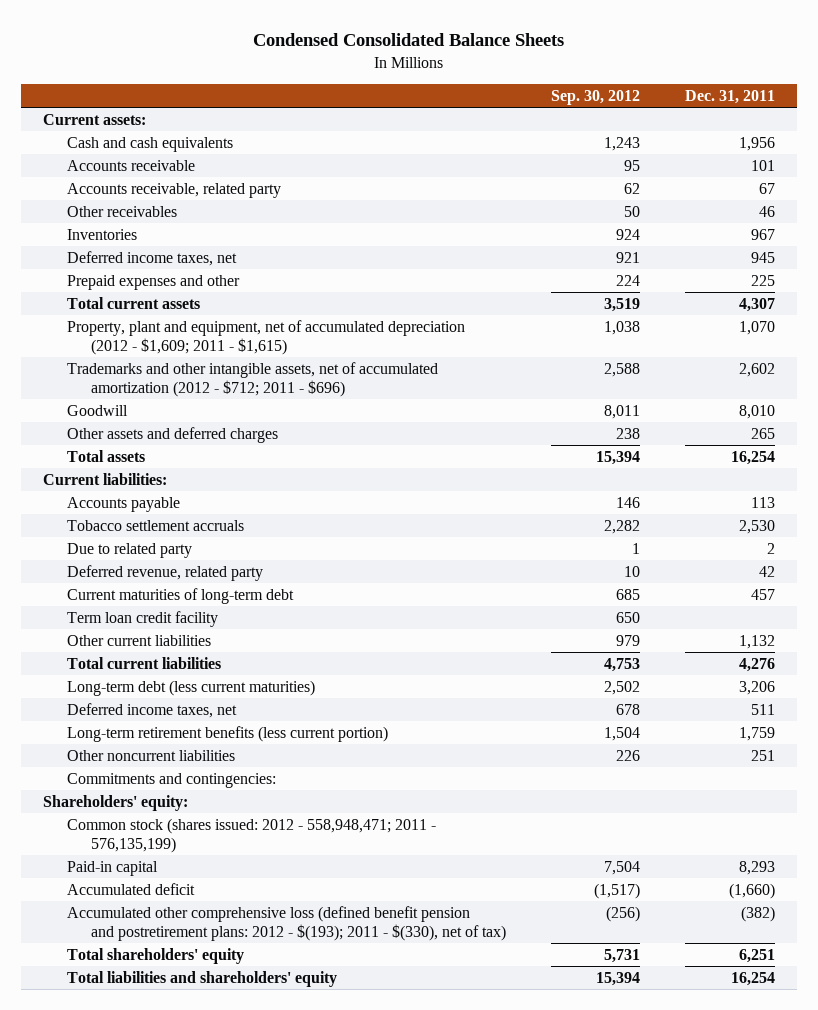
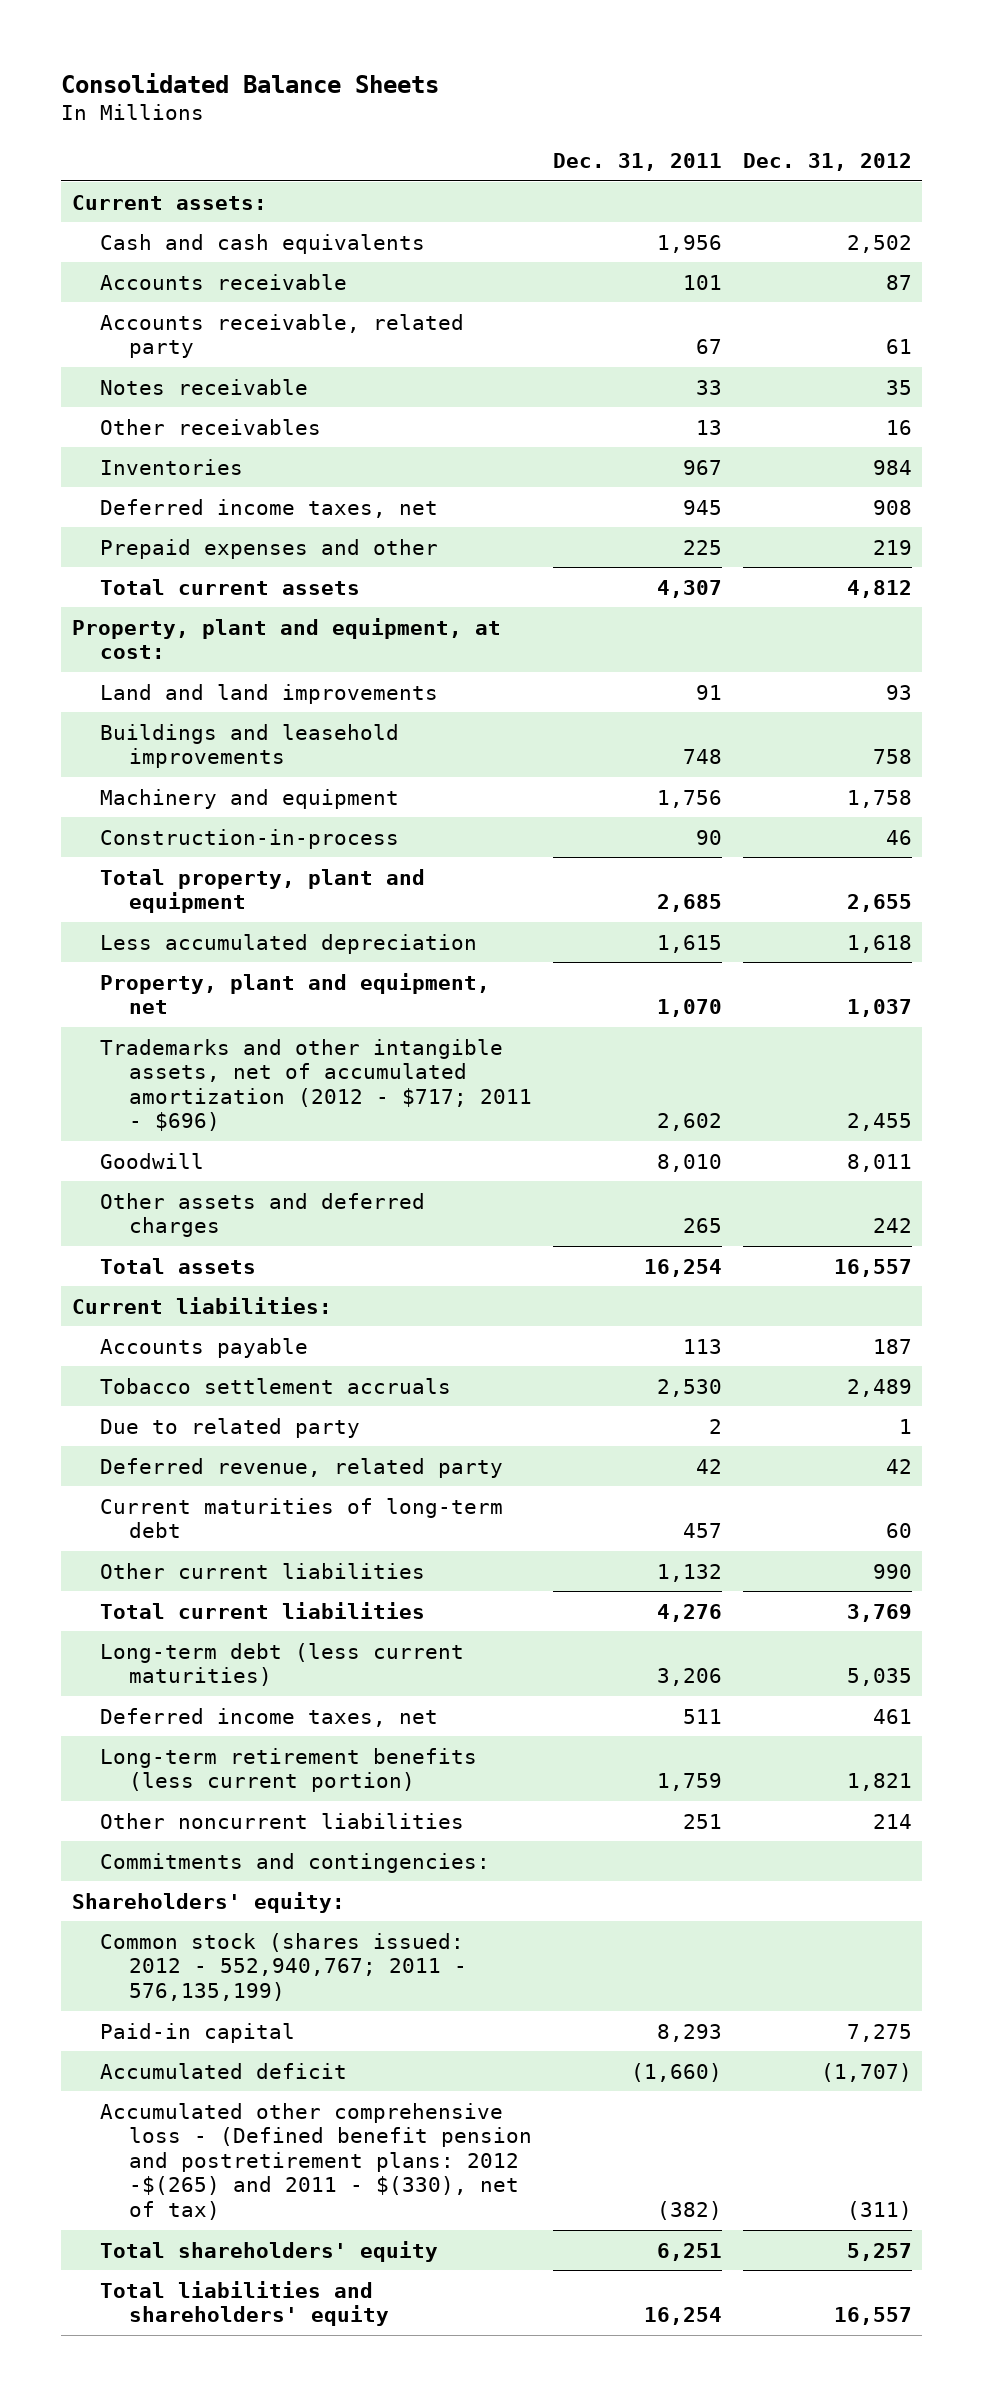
[252,32,564,46] Condensed Consolidated Balance Sheets -> [61,72,440,93] Consolidated Balance Sheets
[550,89,640,105] Sep. 30, 2012 -> none
none -> [742,153,912,172] Dec. 31, 2012
none -> [100,378,309,395] Notes receivable
[758,205,775,217] 46 -> [695,419,722,435] 13
none -> [71,617,501,660] Property, plant and equipment, at cost:
none -> [100,683,439,704] Land and land improvements
none -> [100,723,400,769] Buildings and leasehold improvements
none -> [100,788,400,809] Machinery and equipment
none -> [100,828,400,849] Construction-in-process
none -> [100,868,426,914] Total property, plant and equipment
none -> [100,933,478,954] Less accumulated depreciation
[66,319,465,355] Property, plant and equipment, net of accumulated depreciation (2012 - $1,609; 2011 - $1,615) -> [100,972,491,1015] Property, plant and equipment, net
[66,361,438,397] Trademarks and other intangible assets, net of accumulated amortization (2012 - $712; 2011 - $696) -> [100,1038,532,1132] Trademarks and other intangible assets, net of accumulated amortization (2012 - $717; 2011 - $696)
[66,610,218,627] Term loan credit facility -> none
[66,817,436,853] Common stock (shares issued: 2012 - 558,948,471; 2011 - 576,135,199) -> [100,1932,467,2001] Common stock (shares issued: 2012 - 552,940,767; 2011 - 576,135,199)
[66,905,506,941] Accumulated other comprehensive loss (defined benefit pension and postretirement plans: 2012 - $(193); 2011 - $(330), net of tax) -> [100,2102,532,2220] Accumulated other comprehensive loss - (Defined benefit pension and postretirement plans: 2012 -$(265) and 2011 - $(330), net of tax)

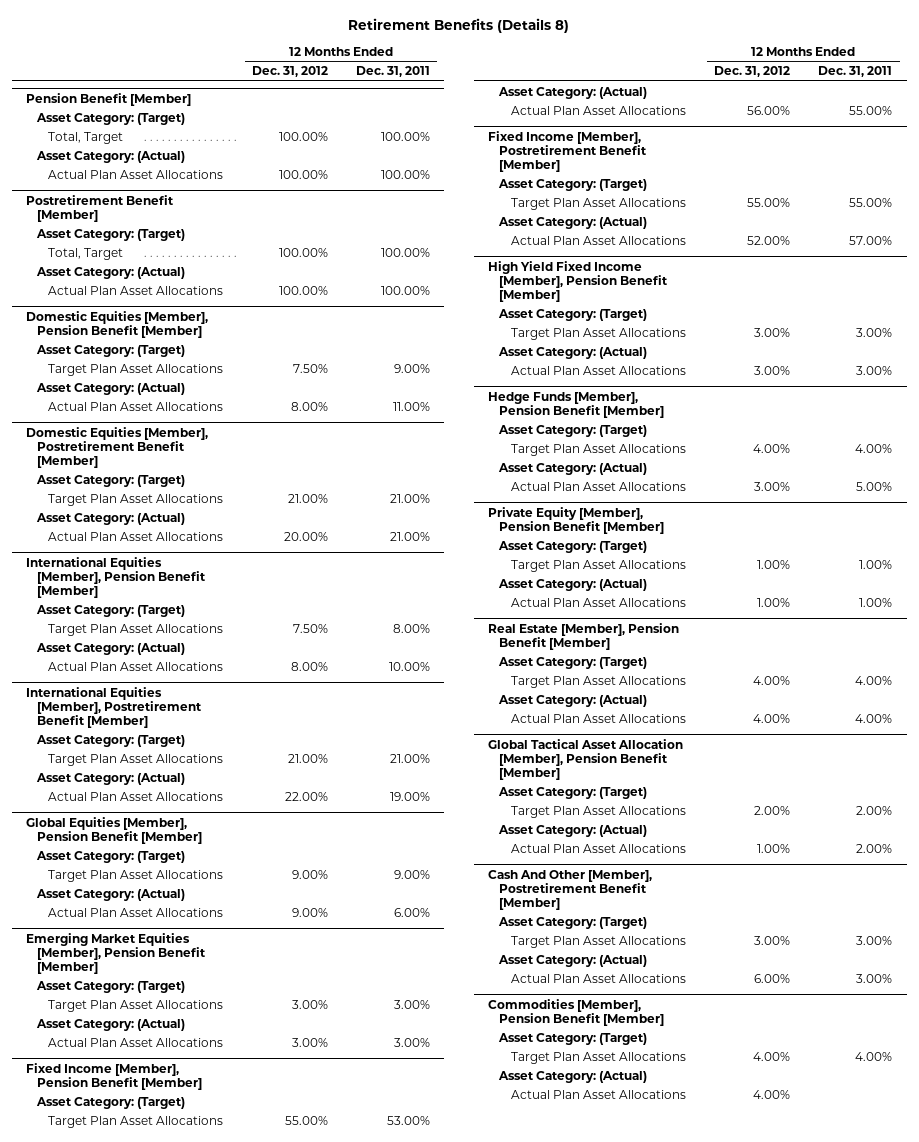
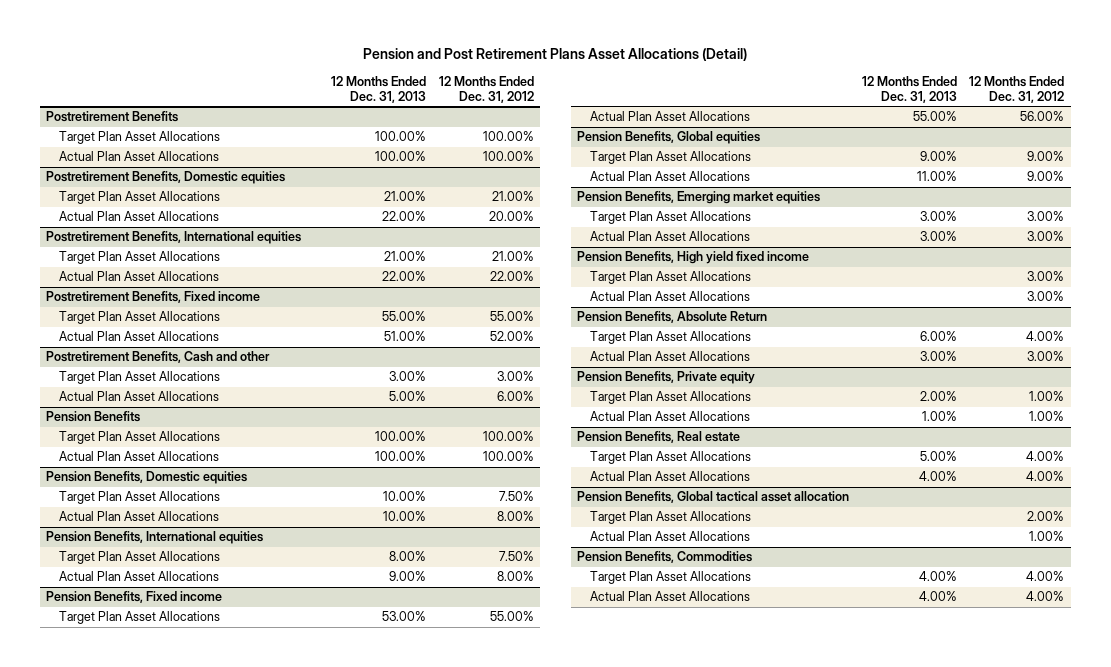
[348,18,570,34] Retirement Benefits (Details 8) -> [363,48,748,62] Pension and Post Retirement Plans Asset Allocations (Detail)
[356,66,431,78] Dec. 31, 2011 -> none
none -> [331,75,427,103] 12 Months Ended Dec. 31, 2013
[26,92,192,106] Pension Benefit [Member] -> none
[36,112,186,125] Asset Category: (Target) -> none
[48,131,124,144] Total, Target -> none
[36,150,186,163] Asset Category: (Actual) -> none
none -> [46,111,179,123] Postretirement Benefits
none -> [59,131,221,145] Target Plan Asset Allocations
[26,194,175,222] Postretirement Benefit [Member] -> none
[36,228,186,241] Asset Category: (Target) -> none
[48,247,124,260] Total, Target -> none
[36,266,186,279] Asset Category: (Actual) -> none
none -> [46,171,286,185] Postretirement Benefits, Domestic equities
none -> [59,191,221,205] Target Plan Asset Allocations
none -> [59,211,220,222] Actual Plan Asset Allocations
none -> [46,231,302,245] Postretirement Benefits, International equities
none -> [59,251,221,265] Target Plan Asset Allocations
none -> [59,271,220,282] Actual Plan Asset Allocations
none -> [46,291,261,304] Postretirement Benefits, Fixed income
none -> [59,311,221,325] Target Plan Asset Allocations
none -> [59,331,220,342] Actual Plan Asset Allocations
none -> [46,351,271,364] Postretirement Benefits, Cash and other
none -> [59,371,221,385] Target Plan Asset Allocations
none -> [59,391,220,402] Actual Plan Asset Allocations
none -> [46,411,141,423] Pension Benefits
none -> [59,431,221,445] Target Plan Asset Allocations
[36,344,186,357] Asset Category: (Target) -> none
[26,310,209,338] Domestic Equities [Member], Pension Benefit [Member] -> [46,471,248,485] Pension Benefits, Domestic equities
[36,382,186,395] Asset Category: (Actual) -> none
[26,426,209,468] Domestic Equities [Member], Postretirement Benefit [Member] -> none
[36,474,186,487] Asset Category: (Target) -> none
[48,493,224,506] Target Plan Asset Allocations -> none
[36,512,186,525] Asset Category: (Actual) -> none
[48,531,224,541] Actual Plan Asset Allocations -> none
[36,604,186,617] Asset Category: (Target) -> none
[26,556,207,598] International Equities [Member], Pension Benefit [Member] -> [46,531,264,545] Pension Benefits, International equities
[36,642,186,655] Asset Category: (Actual) -> none
[26,686,203,728] International Equities [Member], Postretirement Benefit [Member] -> none
[36,734,186,747] Asset Category: (Target) -> none
[36,772,186,785] Asset Category: (Actual) -> none
[36,850,186,863] Asset Category: (Target) -> none
none -> [46,591,223,604] Pension Benefits, Fixed income
[287,753,328,763] 21.00% -> [489,611,534,622] 55.00%
[284,791,328,801] 22.00% -> [1020,111,1065,122] 56.00%
[26,816,203,844] Global Equities [Member], Pension Benefit [Member] -> [577,131,761,145] Pension Benefits, Global equities
[36,888,186,901] Asset Category: (Actual) -> none
[36,980,186,993] Asset Category: (Target) -> none
[26,932,207,974] Emerging Market Equities [Member], Pension Benefit [Member] -> [577,191,821,205] Pension Benefits, Emerging market equities
[36,1018,186,1031] Asset Category: (Actual) -> none
[26,1062,203,1090] Fixed Income [Member], Pension Benefit [Member] -> none
[36,1096,186,1109] Asset Category: (Target) -> none
[48,1115,224,1128] Target Plan Asset Allocations -> none
[498,86,648,99] Asset Category: (Actual) -> none
[510,105,686,115] Actual Plan Asset Allocations -> none
[488,130,648,172] Fixed Income [Member], Postretirement Benefit [Member] -> none
[498,178,648,191] Asset Category: (Target) -> none
[510,197,686,210] Target Plan Asset Allocations -> none
[498,216,648,229] Asset Category: (Actual) -> none
[510,235,686,245] Actual Plan Asset Allocations -> none
[498,308,648,321] Asset Category: (Target) -> none
[488,260,669,302] High Yield Fixed Income [Member], Pension Benefit [Member] -> [577,251,810,265] Pension Benefits, High yield fixed income
[498,346,648,359] Asset Category: (Actual) -> none
[488,391,665,418] Hedge Funds [Member], Pension Benefit [Member] -> none
[498,424,648,437] Asset Category: (Target) -> none
none -> [577,311,768,324] Pension Benefits, Absolute Return
[498,462,648,475] Asset Category: (Actual) -> none
[498,540,648,553] Asset Category: (Target) -> none
[488,506,665,534] Private Equity [Member], Pension Benefit [Member] -> [577,371,756,385] Pension Benefits, Private equity
[498,578,648,591] Asset Category: (Actual) -> none
[498,656,648,669] Asset Category: (Target) -> none
[488,622,680,650] Real Estate [Member], Pension Benefit [Member] -> [577,431,741,444] Pension Benefits, Real estate
[498,694,648,707] Asset Category: (Actual) -> none
[498,786,648,799] Asset Category: (Target) -> none
[488,738,684,780] Global Tactical Asset Allocation [Member], Pension Benefit [Member] -> [577,491,850,504] Pension Benefits, Global tactical asset allocation
[498,824,648,837] Asset Category: (Actual) -> none
[488,869,653,910] Cash And Other [Member], Postretirement Benefit [Member] -> none
[498,916,648,929] Asset Category: (Target) -> none
[510,935,686,948] Target Plan Asset Allocations -> none
[498,954,648,967] Asset Category: (Actual) -> none
[510,973,686,983] Actual Plan Asset Allocations -> none
[498,1032,648,1045] Asset Category: (Target) -> none
[488,998,665,1026] Commodities [Member], Pension Benefit [Member] -> [577,551,753,564] Pension Benefits, Commodities
[498,1070,648,1083] Asset Category: (Actual) -> none

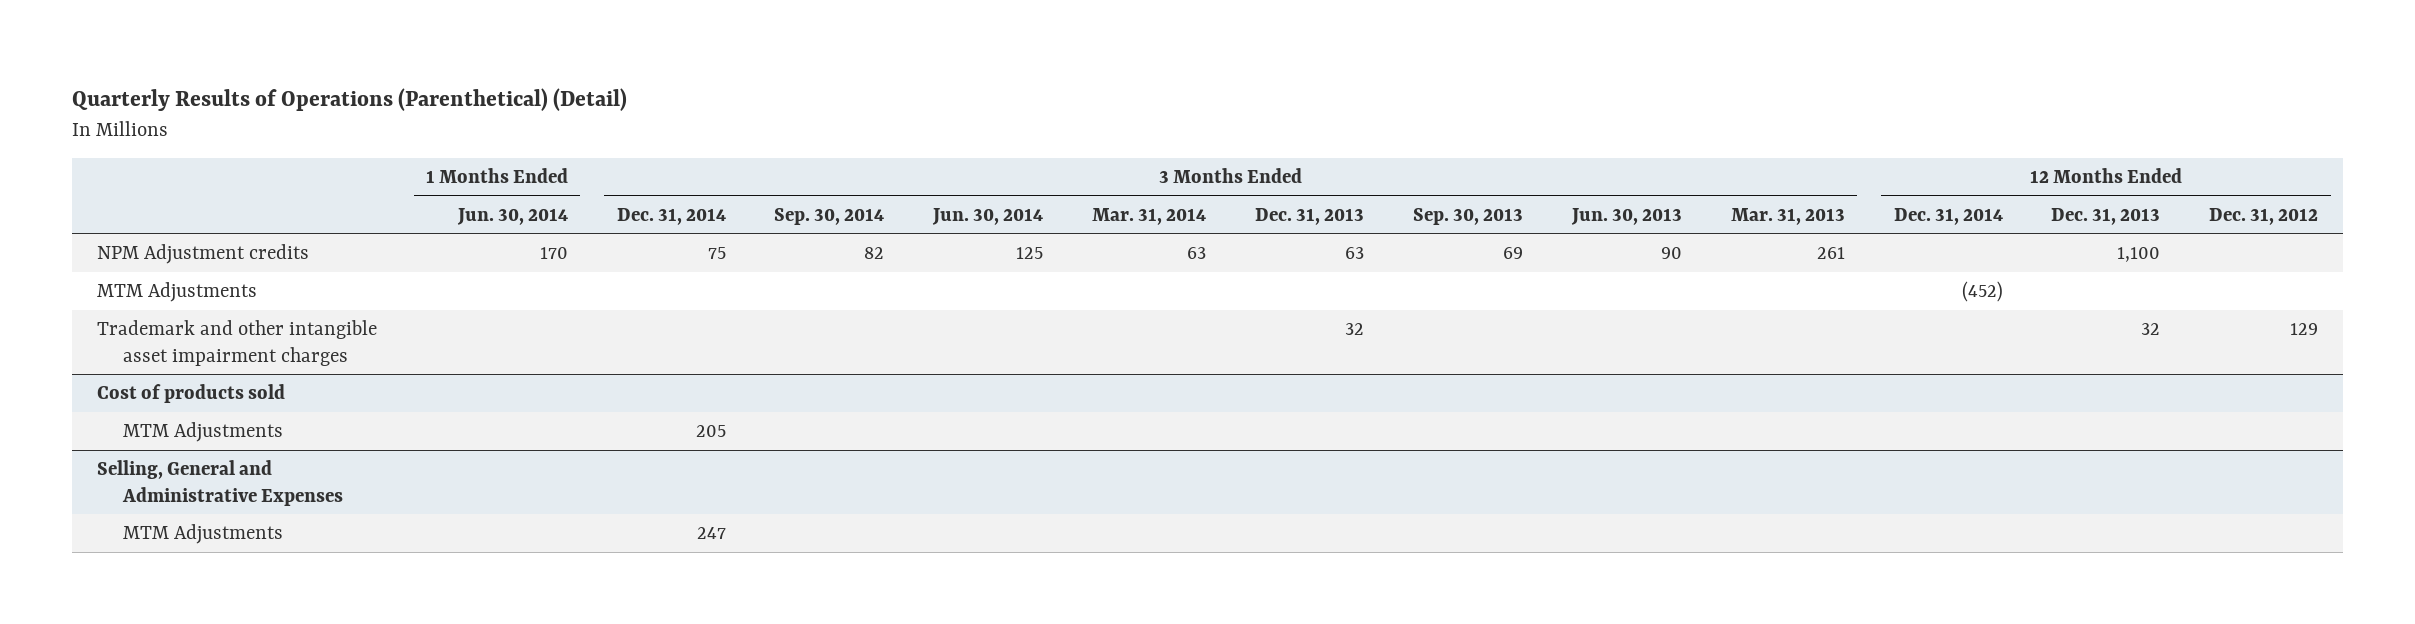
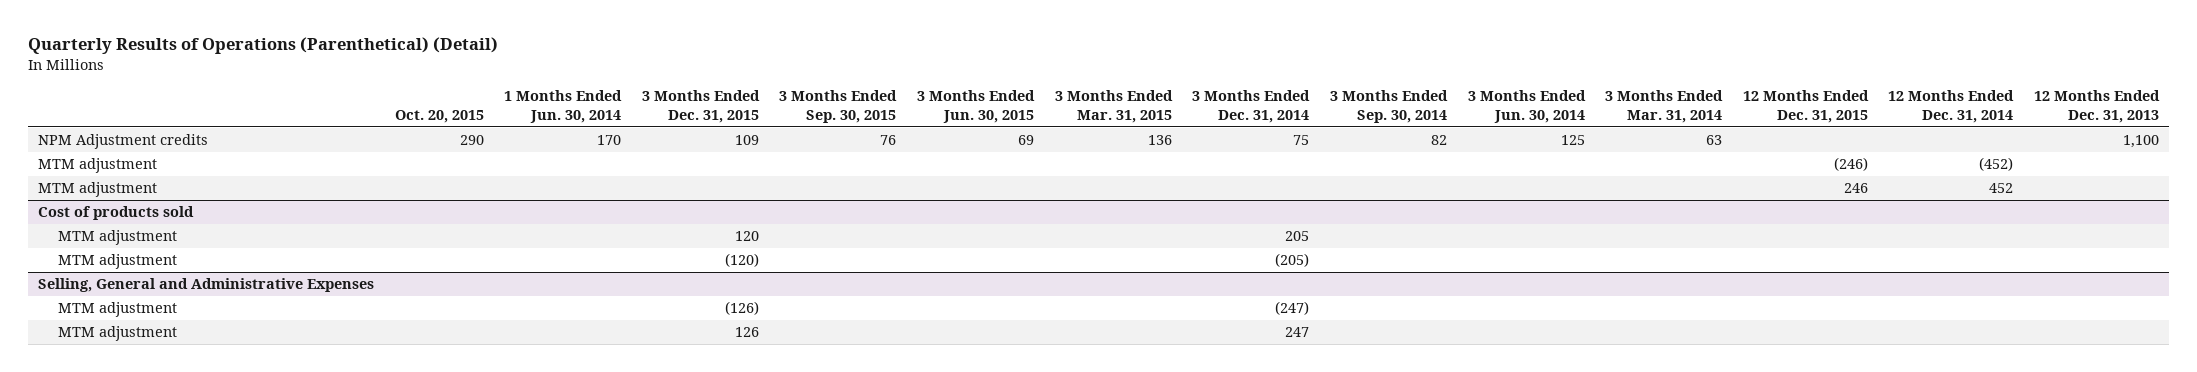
[1255,207,1365,225] Dec. 31, 2013 -> none
[1412,207,1523,225] Sep. 30, 2013 -> none
[1570,207,1682,225] Jun. 30, 2013 -> none
[1730,207,1845,225] Mar. 31, 2013 -> none
[2209,207,2319,225] Dec. 31, 2012 -> none
none -> [394,109,484,123] Oct. 20, 2015
none -> [641,90,760,123] 3 Months Ended Dec. 31, 2015
none -> [779,90,898,123] 3 Months Ended Sep. 30, 2015
none -> [917,90,1036,123] 3 Months Ended Jun. 30, 2015
none -> [1054,90,1173,123] 3 Months Ended Mar. 31, 2015
none -> [1742,90,1869,123] 12 Months Ended Dec. 31, 2015
[96,320,377,366] Trademark and other intangible asset impairment charges -> none
[96,282,257,303] MTM Adjustments -> [37,158,157,174] MTM adjustment
none -> [37,182,157,198] MTM adjustment
[122,422,283,443] MTM Adjustments -> [57,230,177,246] MTM adjustment
none -> [57,254,177,270] MTM adjustment
[122,524,283,545] MTM Adjustments -> [57,302,177,318] MTM adjustment
[696,527,726,540] 247 -> [1275,301,1310,316] (247)
none -> [57,326,177,342] MTM adjustment

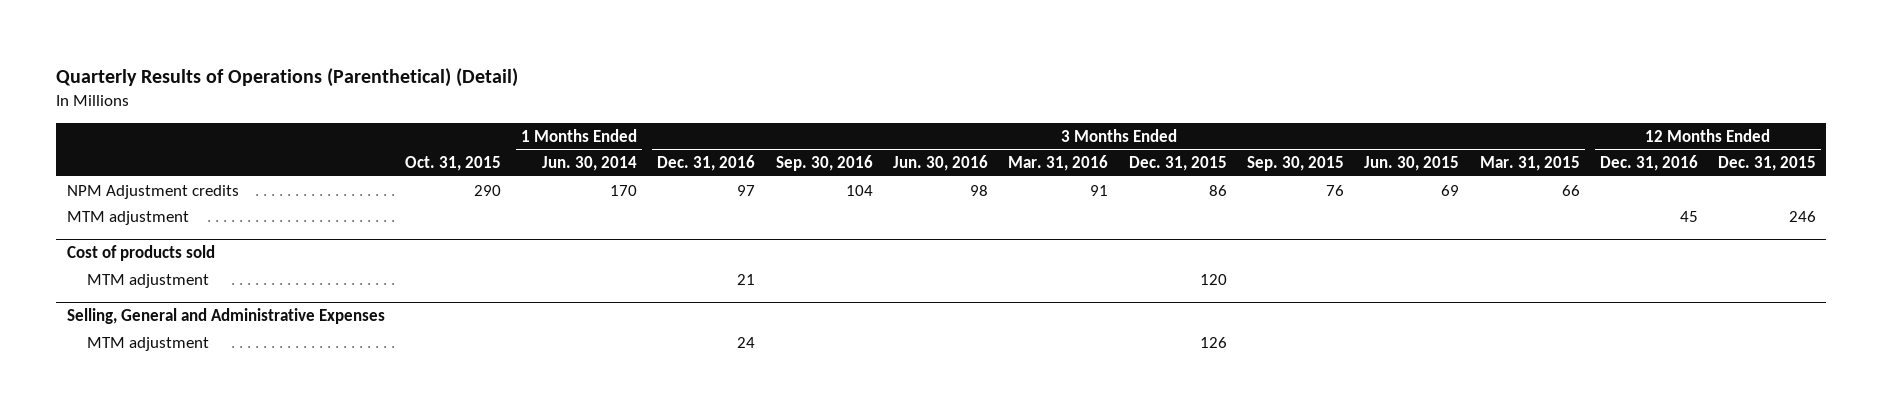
[394,109,484,123] Oct. 20, 2015 -> none
[1192,90,1311,123] 3 Months Ended Dec. 31, 2014 -> none
[1329,90,1448,123] 3 Months Ended Sep. 30, 2014 -> none
[1467,90,1586,123] 3 Months Ended Jun. 30, 2014 -> none
[1605,90,1724,123] 3 Months Ended Mar. 31, 2014 -> none
[1888,90,2015,123] 12 Months Ended Dec. 31, 2014 -> none
[2033,90,2160,123] 12 Months Ended Dec. 31, 2013 -> none
none -> [404,156,501,172] Oct. 31, 2015
none -> [657,155,756,172] Dec. 31, 2016
none -> [775,155,873,172] Sep. 30, 2016
none -> [893,155,989,172] Jun. 30, 2016
none -> [1008,155,1109,172] Mar. 31, 2016
none -> [1599,155,1698,172] Dec. 31, 2016
[37,158,157,174] MTM adjustment -> none
[734,135,759,146] 109 -> [1208,184,1227,196] 86
[1147,135,1172,146] 136 -> [1561,184,1580,196] 66
[57,254,177,270] MTM adjustment -> none
[57,302,177,318] MTM adjustment -> none

